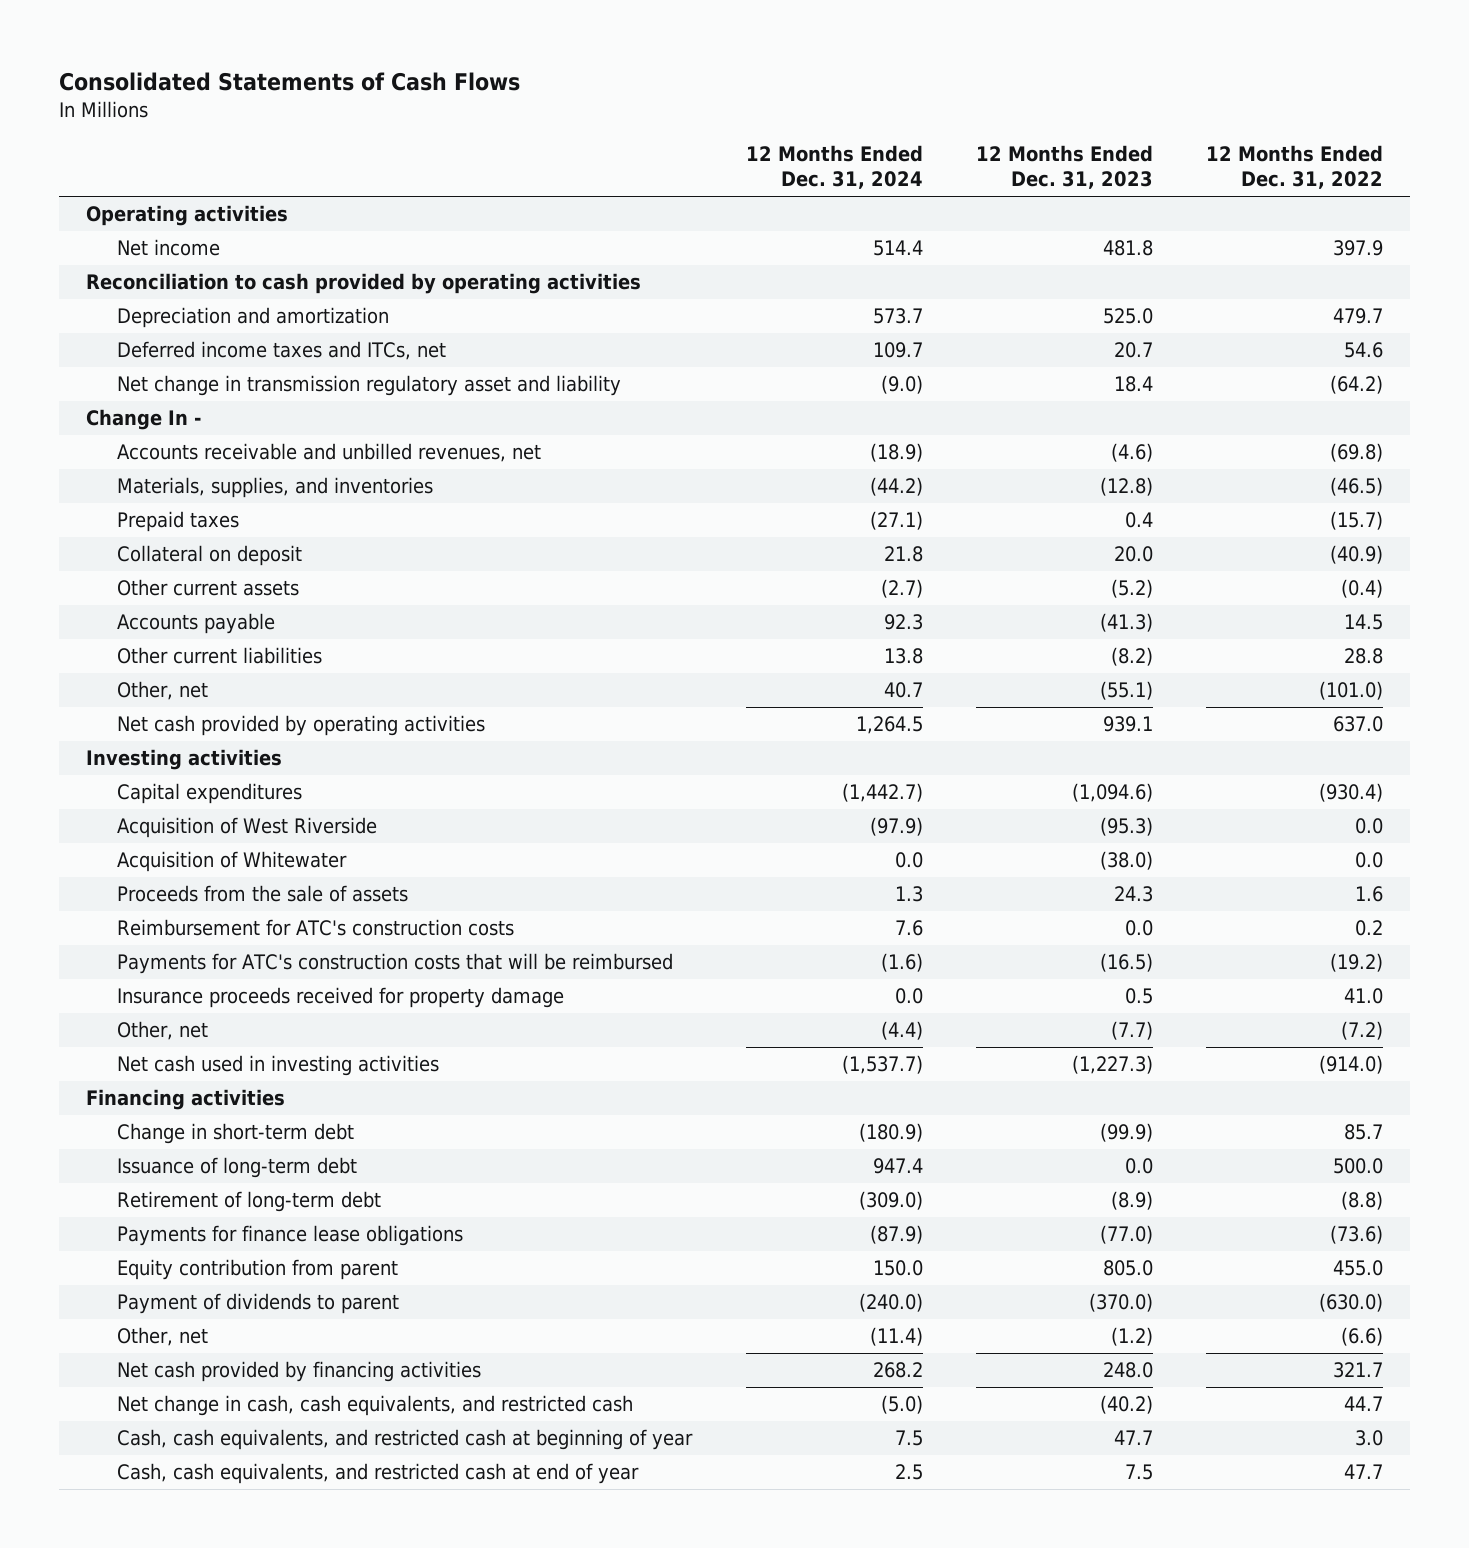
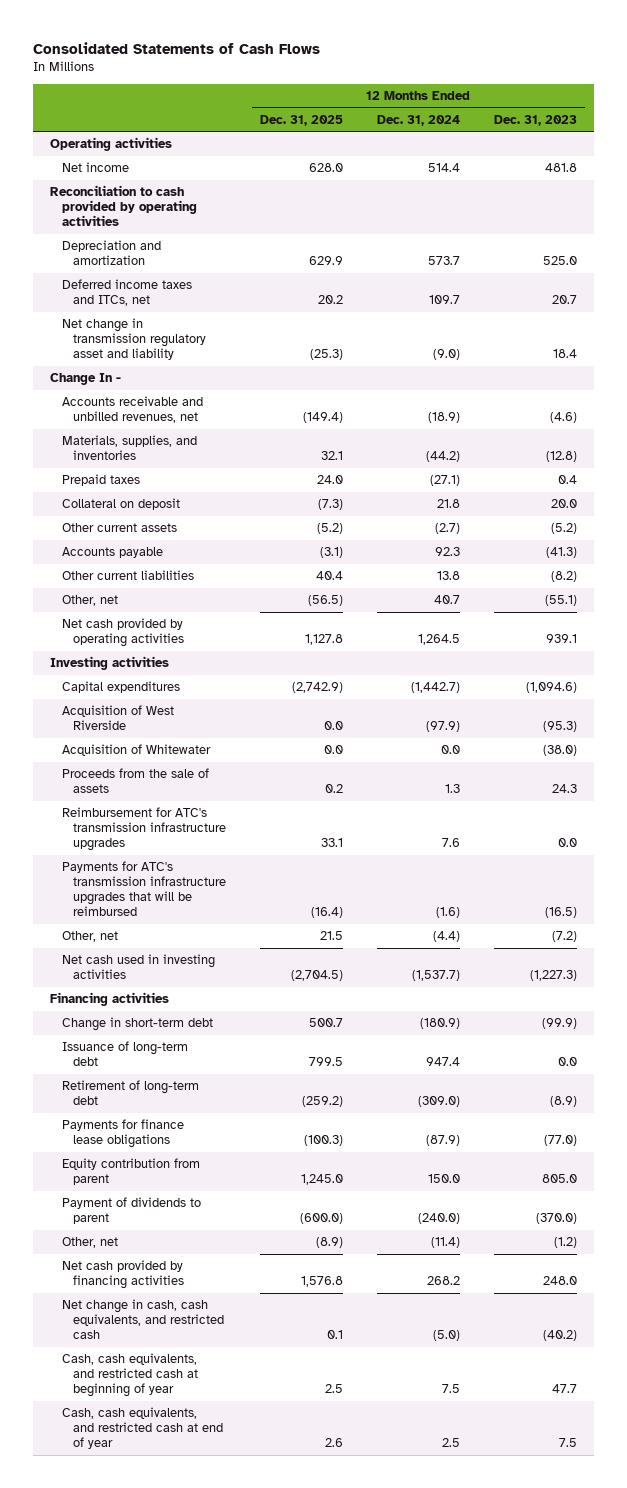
[1206,145,1384,190] 12 Months Ended Dec. 31, 2022 -> none
none -> [260,114,344,126] Dec. 31, 2025
[117,987,565,1009] Insurance proceeds received for property damage -> none
[117,919,515,937] Reimbursement for ATC's construction costs -> [61,807,227,852] Reimbursement for ATC's transmission infrastructure upgrades
[117,953,674,975] Payments for ATC's construction costs that will be reimbursed -> [61,861,227,917] Payments for ATC's transmission infrastructure upgrades that will be reimbursed
[1110,1021,1153,1041] (7.7) -> [551,931,577,943] (7.2)

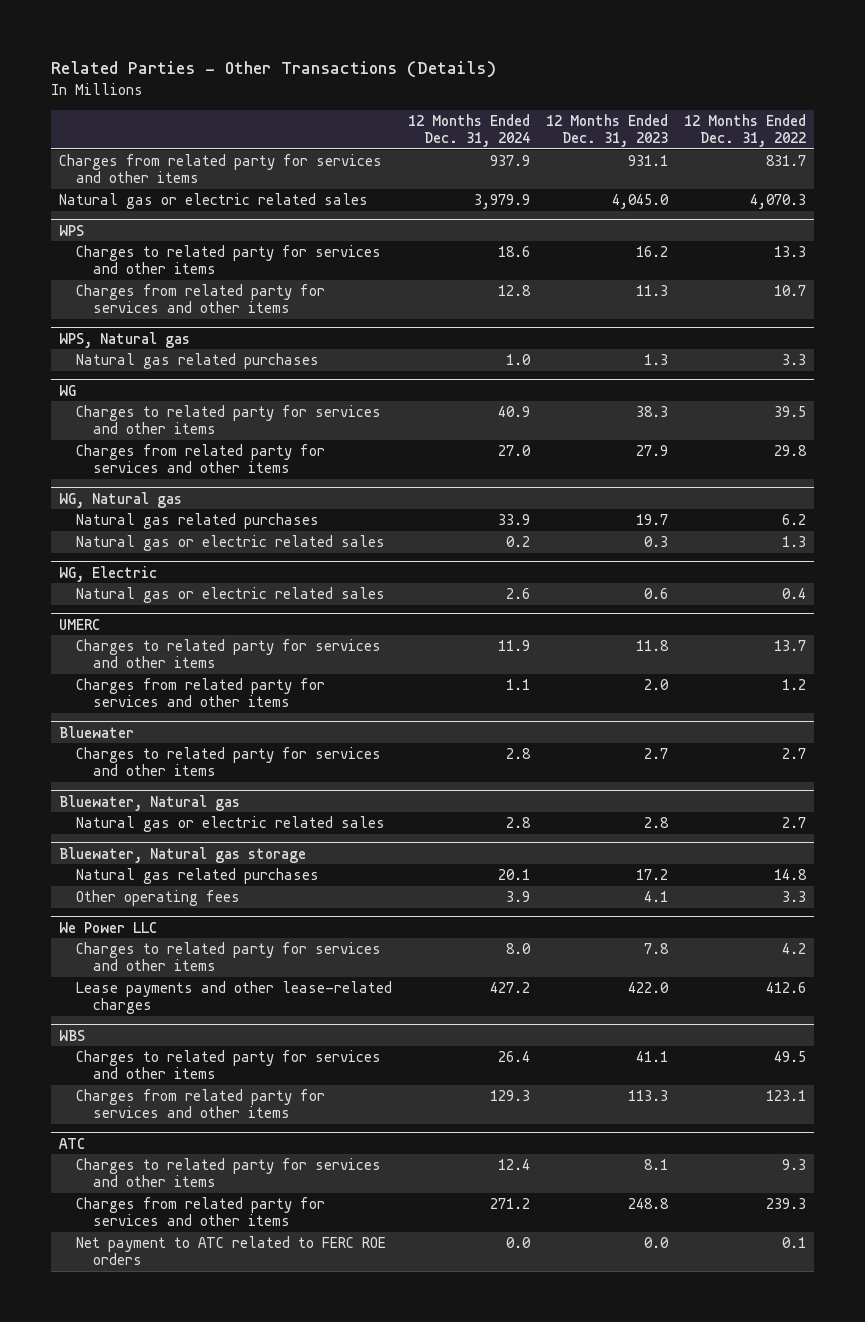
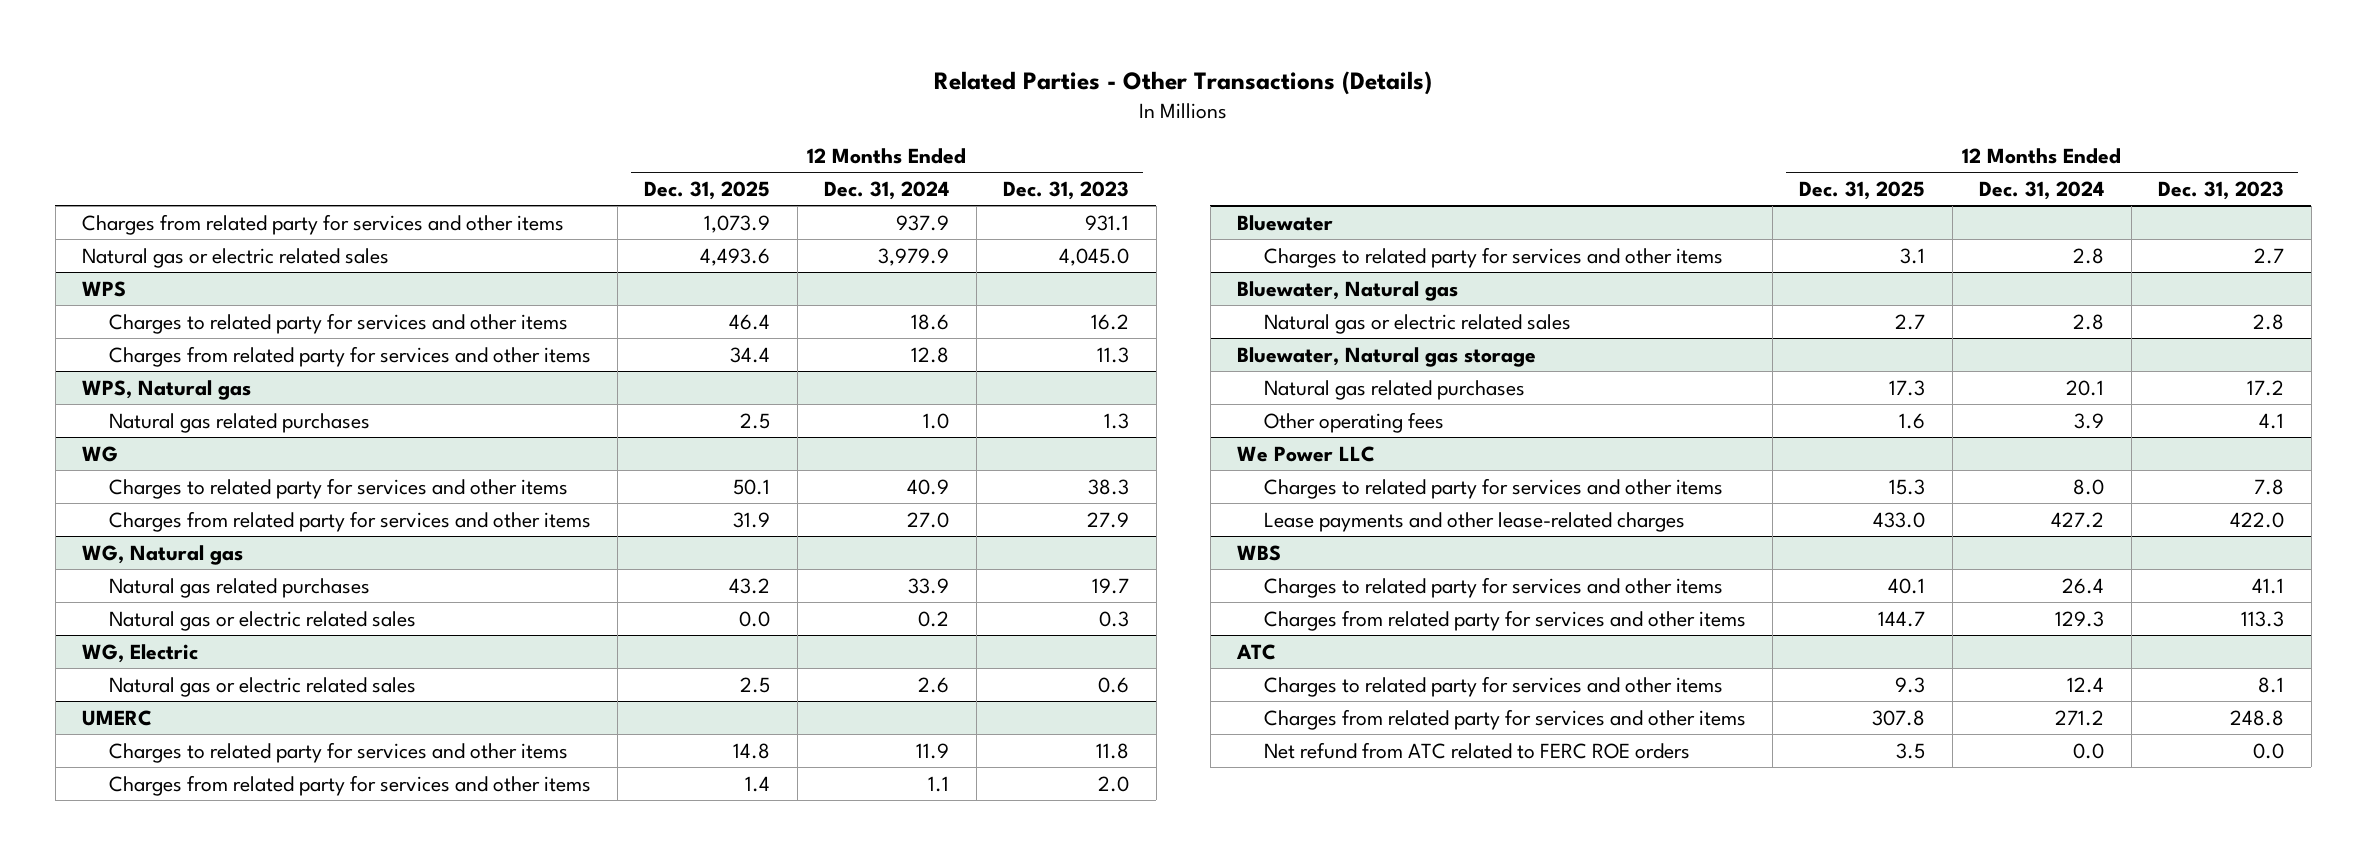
[684,113,807,148] 12 Months Ended Dec. 31, 2022 -> none
none -> [644,180,771,200] Dec. 31, 2025
[76,1235,387,1266] Net payment to ATC related to FERC ROE orders -> [1263,741,1690,759] Net refund from ATC related to FERC ROE orders

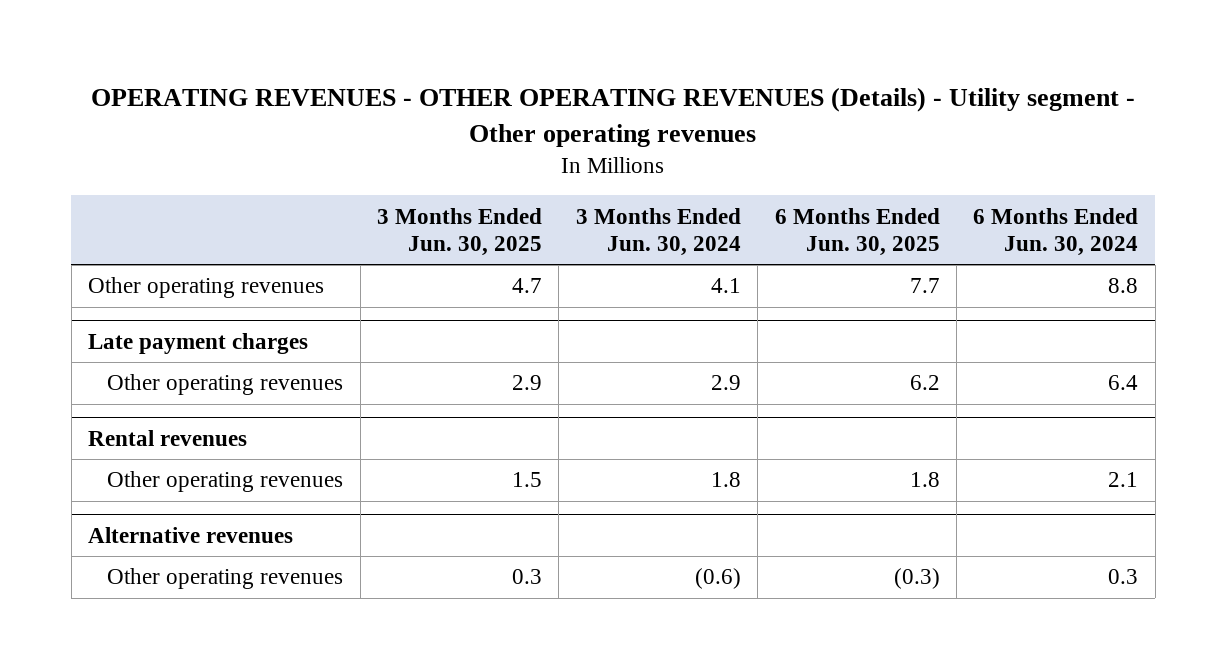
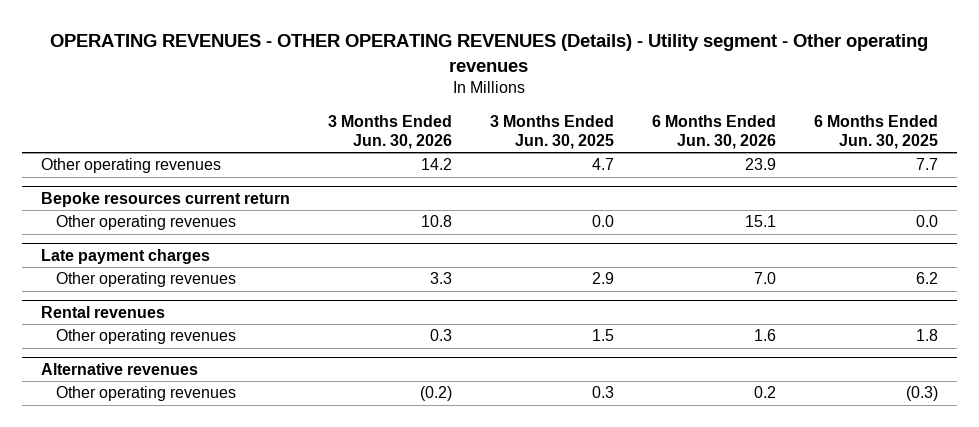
[575,207,741,256] 3 Months Ended Jun. 30, 2024 -> none
[973,207,1139,256] 6 Months Ended Jun. 30, 2024 -> none
none -> [327,114,452,149] 3 Months Ended Jun. 30, 2026
none -> [651,114,776,149] 6 Months Ended Jun. 30, 2026
none -> [40,192,290,208] Bepoke resources current return
none -> [55,215,236,231] Other operating revenues

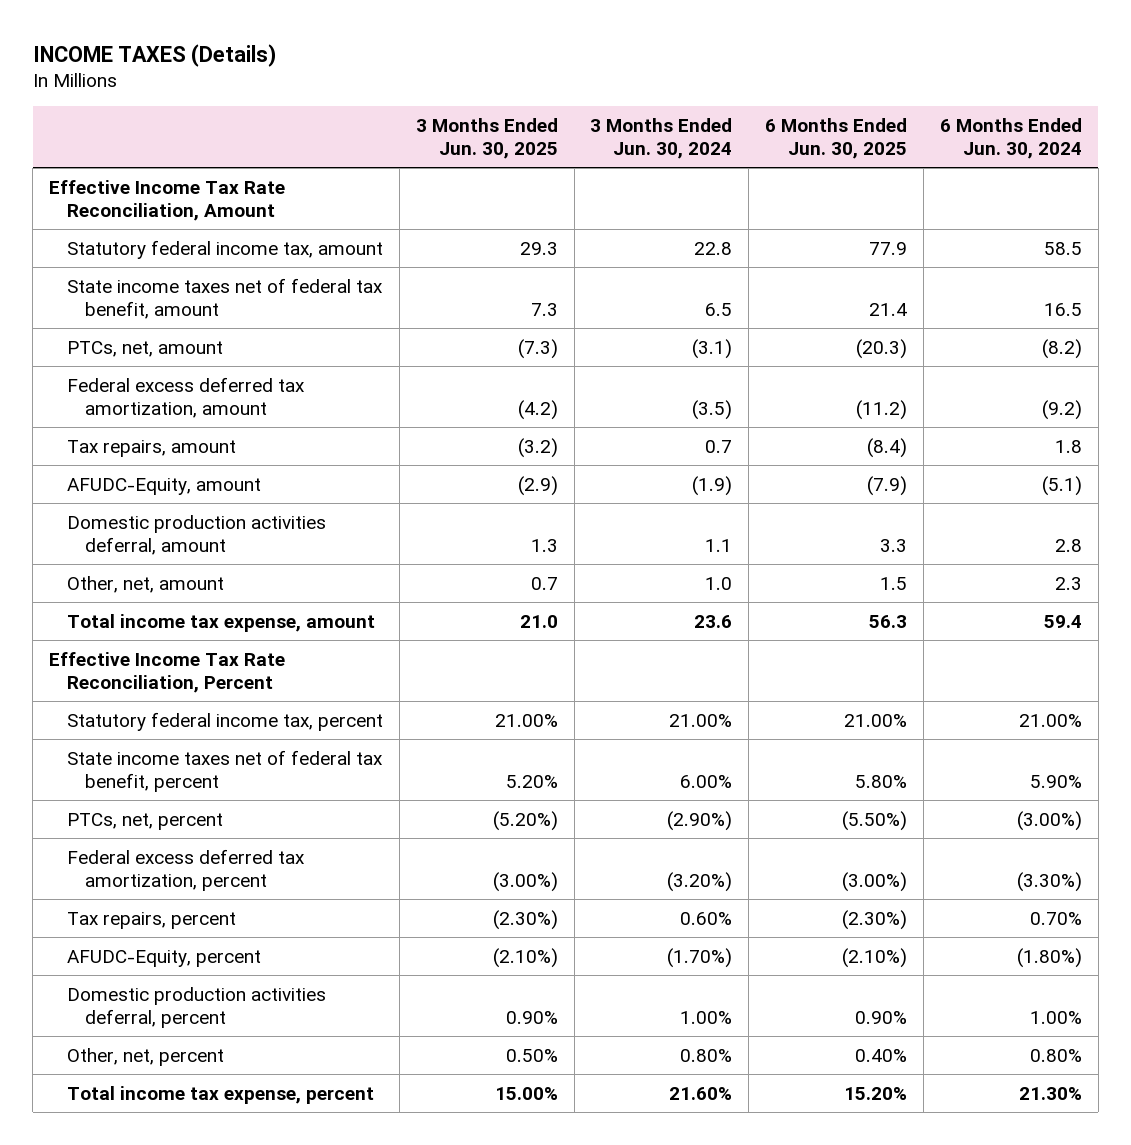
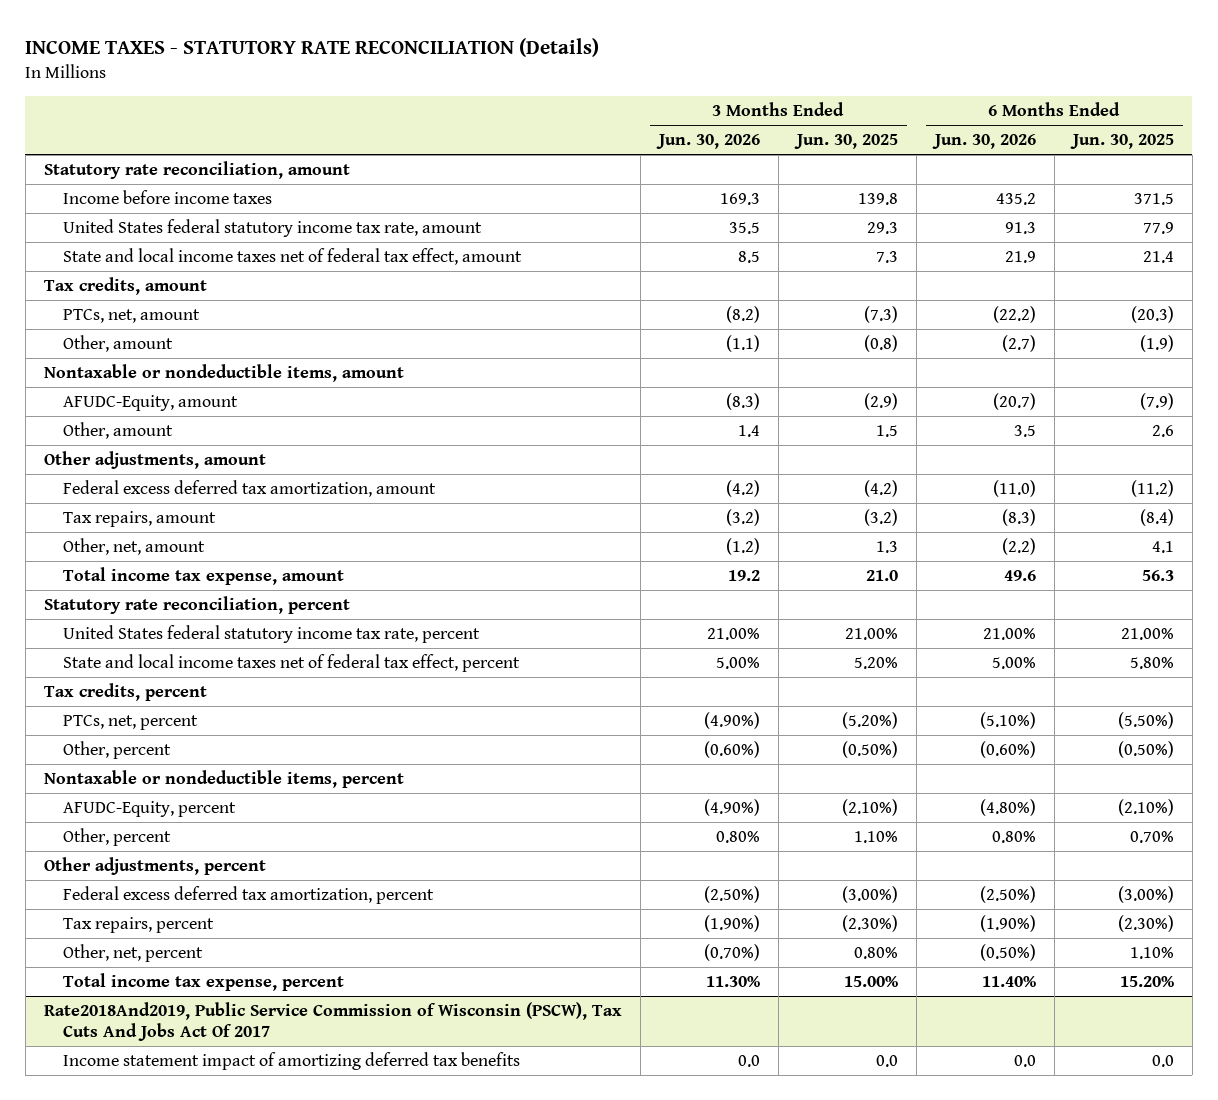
[32,43,276,67] INCOME TAXES (Details) -> [25,37,600,57] INCOME TAXES - STATUTORY RATE RECONCILIATION (Details)
[590,117,733,159] 3 Months Ended Jun. 30, 2024 -> none
[940,117,1083,159] 6 Months Ended Jun. 30, 2024 -> none
none -> [655,134,760,150] Jun. 30, 2026
none -> [931,134,1036,150] Jun. 30, 2026
[49,179,286,221] Effective Income Tax Rate Reconciliation, Amount -> [43,161,350,180] Statutory rate reconciliation, amount
none -> [62,190,272,205] Income before income taxes
[66,239,383,259] Statutory federal income tax, amount -> [62,219,482,238] United States federal statutory income tax rate, amount
[66,277,383,319] State income taxes net of federal tax benefit, amount -> [62,248,522,266] State and local income taxes net of federal tax effect, amount
none -> [43,277,207,296] Tax credits, amount
none -> [62,335,173,353] Other, amount
none -> [43,364,404,383] Nontaxable or nondeductible items, amount
[66,477,261,495] AFUDC-Equity, amount -> [62,395,238,412] AFUDC-Equity, amount
none -> [62,422,173,440] Other, amount
none -> [43,451,266,470] Other adjustments, amount
[66,514,326,555] Domestic production activities deferral, amount -> none
[530,576,558,590] 0.7 -> [875,541,898,554] 1.3
[880,576,908,590] 1.5 -> [1151,541,1174,554] 4.1
[49,651,286,693] Effective Income Tax Rate Reconciliation, Percent -> [43,596,350,615] Statutory rate reconciliation, percent
[66,711,383,731] Statutory federal income tax, percent -> [62,625,480,644] United States federal statutory income tax rate, percent
[66,749,383,792] State income taxes net of federal tax benefit, percent -> [62,654,520,673] State and local income taxes net of federal tax effect, percent
none -> [43,683,207,702] Tax credits, percent
none -> [62,741,171,760] Other, percent
none -> [43,770,404,789] Nontaxable or nondeductible items, percent
[66,949,261,967] AFUDC-Equity, percent -> [62,801,236,818] AFUDC-Equity, percent
none -> [62,828,171,847] Other, percent
none -> [43,857,266,876] Other adjustments, percent
[66,986,326,1028] Domestic production activities deferral, percent -> none
[505,1048,558,1062] 0.50% -> [853,947,898,960] 0.80%
[855,1048,908,1062] 0.40% -> [1129,947,1174,960] 1.10%
none -> [43,1002,622,1042] Rate2018And2019, Public Service Commission of Wisconsin (PSCW), Tax Cuts And Jobs Act Of 2017
none -> [62,1052,520,1071] Income statement impact of amortizing deferred tax benefits

